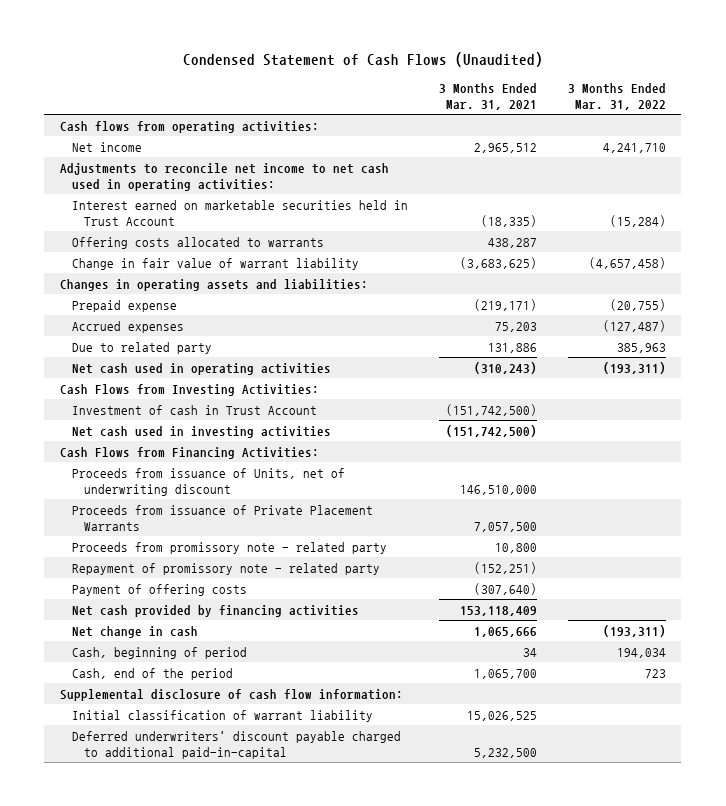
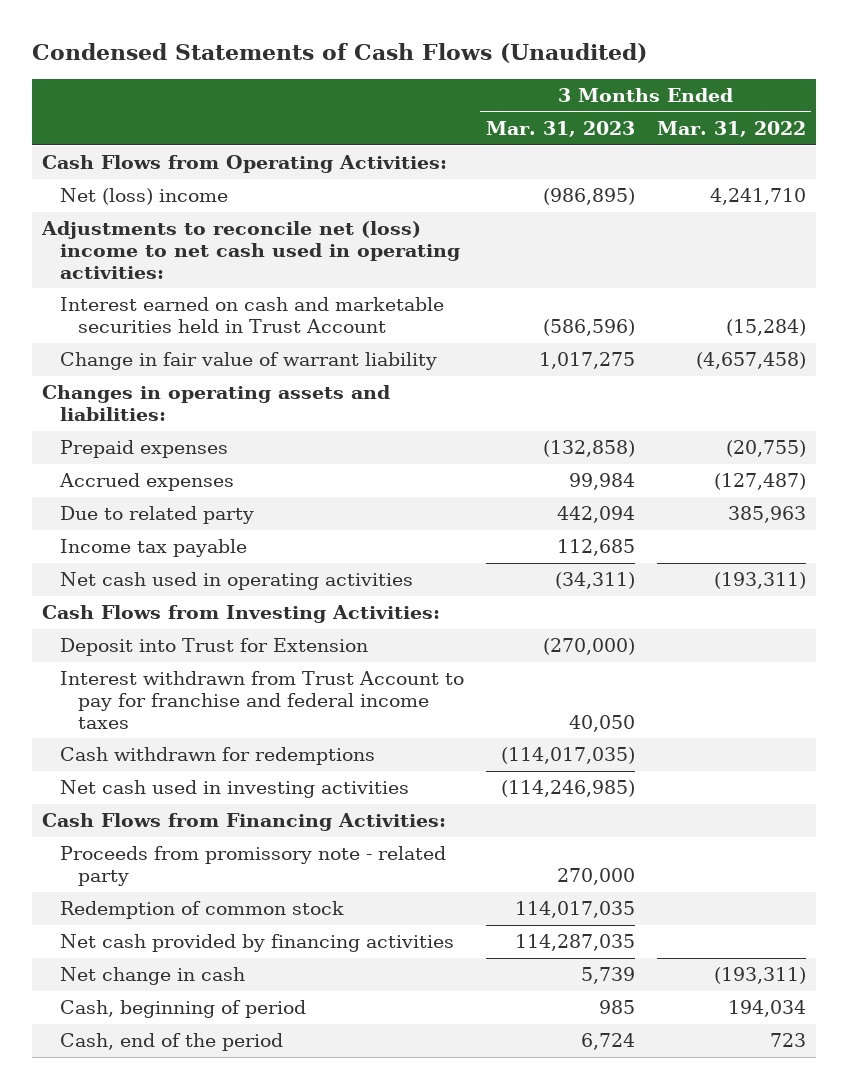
[182,52,543,68] Condensed Statement of Cash Flows (Unaudited) -> [31,43,647,64] Condensed Statements of Cash Flows (Unaudited)
[438,83,537,110] 3 Months Ended Mar. 31, 2021 -> none
none -> [485,121,635,138] Mar. 31, 2023
[71,236,324,249] Offering costs allocated to warrants -> none
[59,120,319,133] Cash flows from operating activities: -> [42,155,448,174] Cash Flows from Operating Activities:
[71,141,142,152] Net income -> [60,188,229,206] Net (loss) income
[59,162,389,191] Adjustments to reconcile net income to net cash used in operating activities: -> [41,221,461,279] Adjustments to reconcile net (loss) income to net cash used in operating activities:
[71,199,408,226] Interest earned on marketable securities held in Trust Account -> [60,297,445,333] Interest earned on cash and marketable securities held in Trust Account
[71,299,177,312] Prepaid expense -> [60,440,229,459] Prepaid expenses
none -> [60,539,248,558] Income tax payable
[71,404,317,415] Investment of cash in Trust Account -> none
none -> [60,638,369,657] Deposit into Trust for Extension
none -> [60,671,465,729] Interest withdrawn from Trust Account to pay for franchise and federal income taxes
none -> [60,747,376,766] Cash withdrawn for redemptions
[71,467,345,496] Proceeds from issuance of Units, net of underwriting discount -> none
[71,504,373,531] Proceeds from issuance of Private Placement Warrants -> none
[71,562,380,575] Repayment of promissory note - related party -> none
[71,583,247,596] Payment of offering costs -> none
none -> [60,901,345,920] Redemption of common stock
[59,688,403,701] Supplemental disclosure of cash flow information: -> none
[71,709,373,722] Initial classification of warrant liability -> none
[71,730,401,759] Deferred underwriters' discount payable charged to additional paid-in-capital -> none

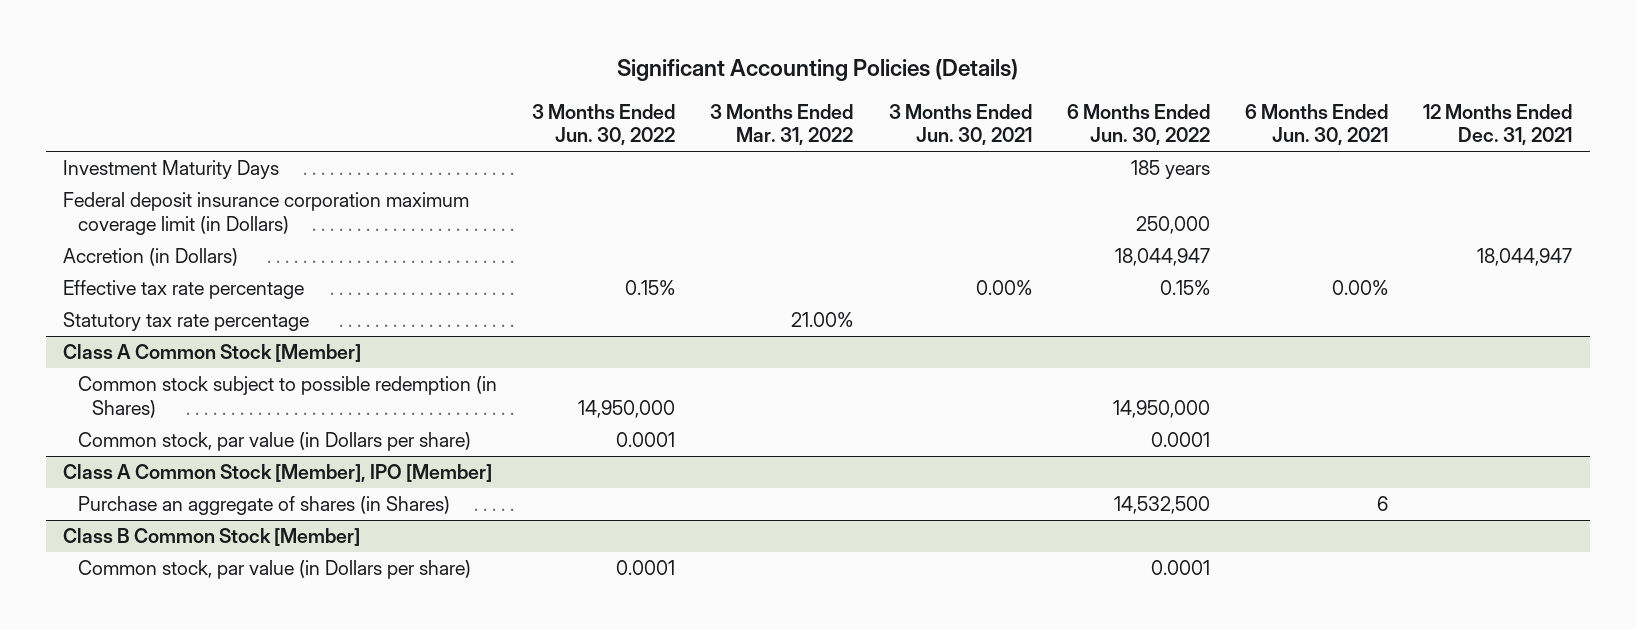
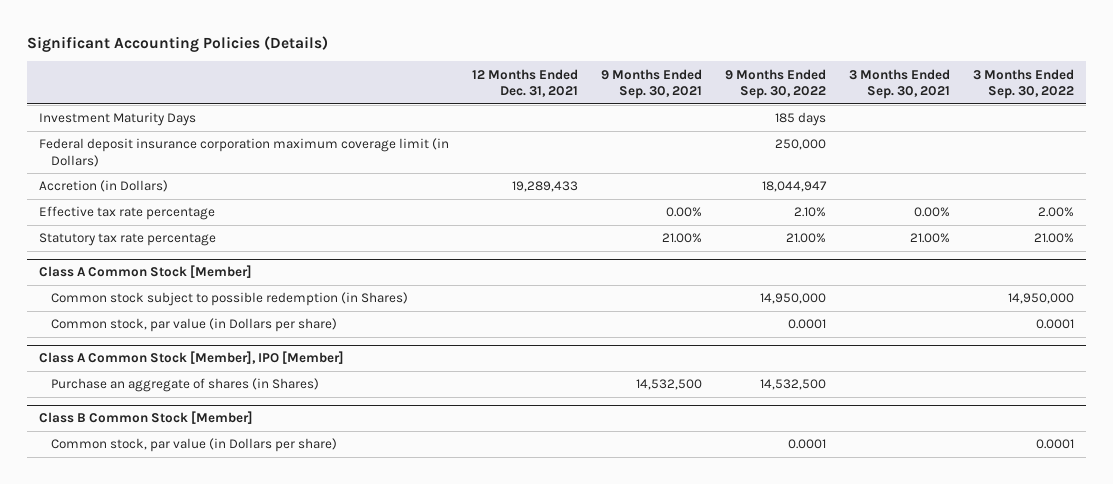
[532,103,676,146] 3 Months Ended Jun. 30, 2022 -> none
[710,103,854,146] 3 Months Ended Mar. 31, 2022 -> none
[888,103,1032,146] 3 Months Ended Jun. 30, 2021 -> none
[1066,103,1210,146] 6 Months Ended Jun. 30, 2022 -> none
[1245,103,1389,146] 6 Months Ended Jun. 30, 2021 -> none
none -> [600,68,702,100] 9 Months Ended Sep. 30, 2021
none -> [724,68,826,100] 9 Months Ended Sep. 30, 2022
none -> [848,68,950,100] 3 Months Ended Sep. 30, 2021
none -> [973,68,1075,100] 3 Months Ended Sep. 30, 2022
[1477,248,1573,267] 18,044,947 -> [511,181,578,193] 19,289,433

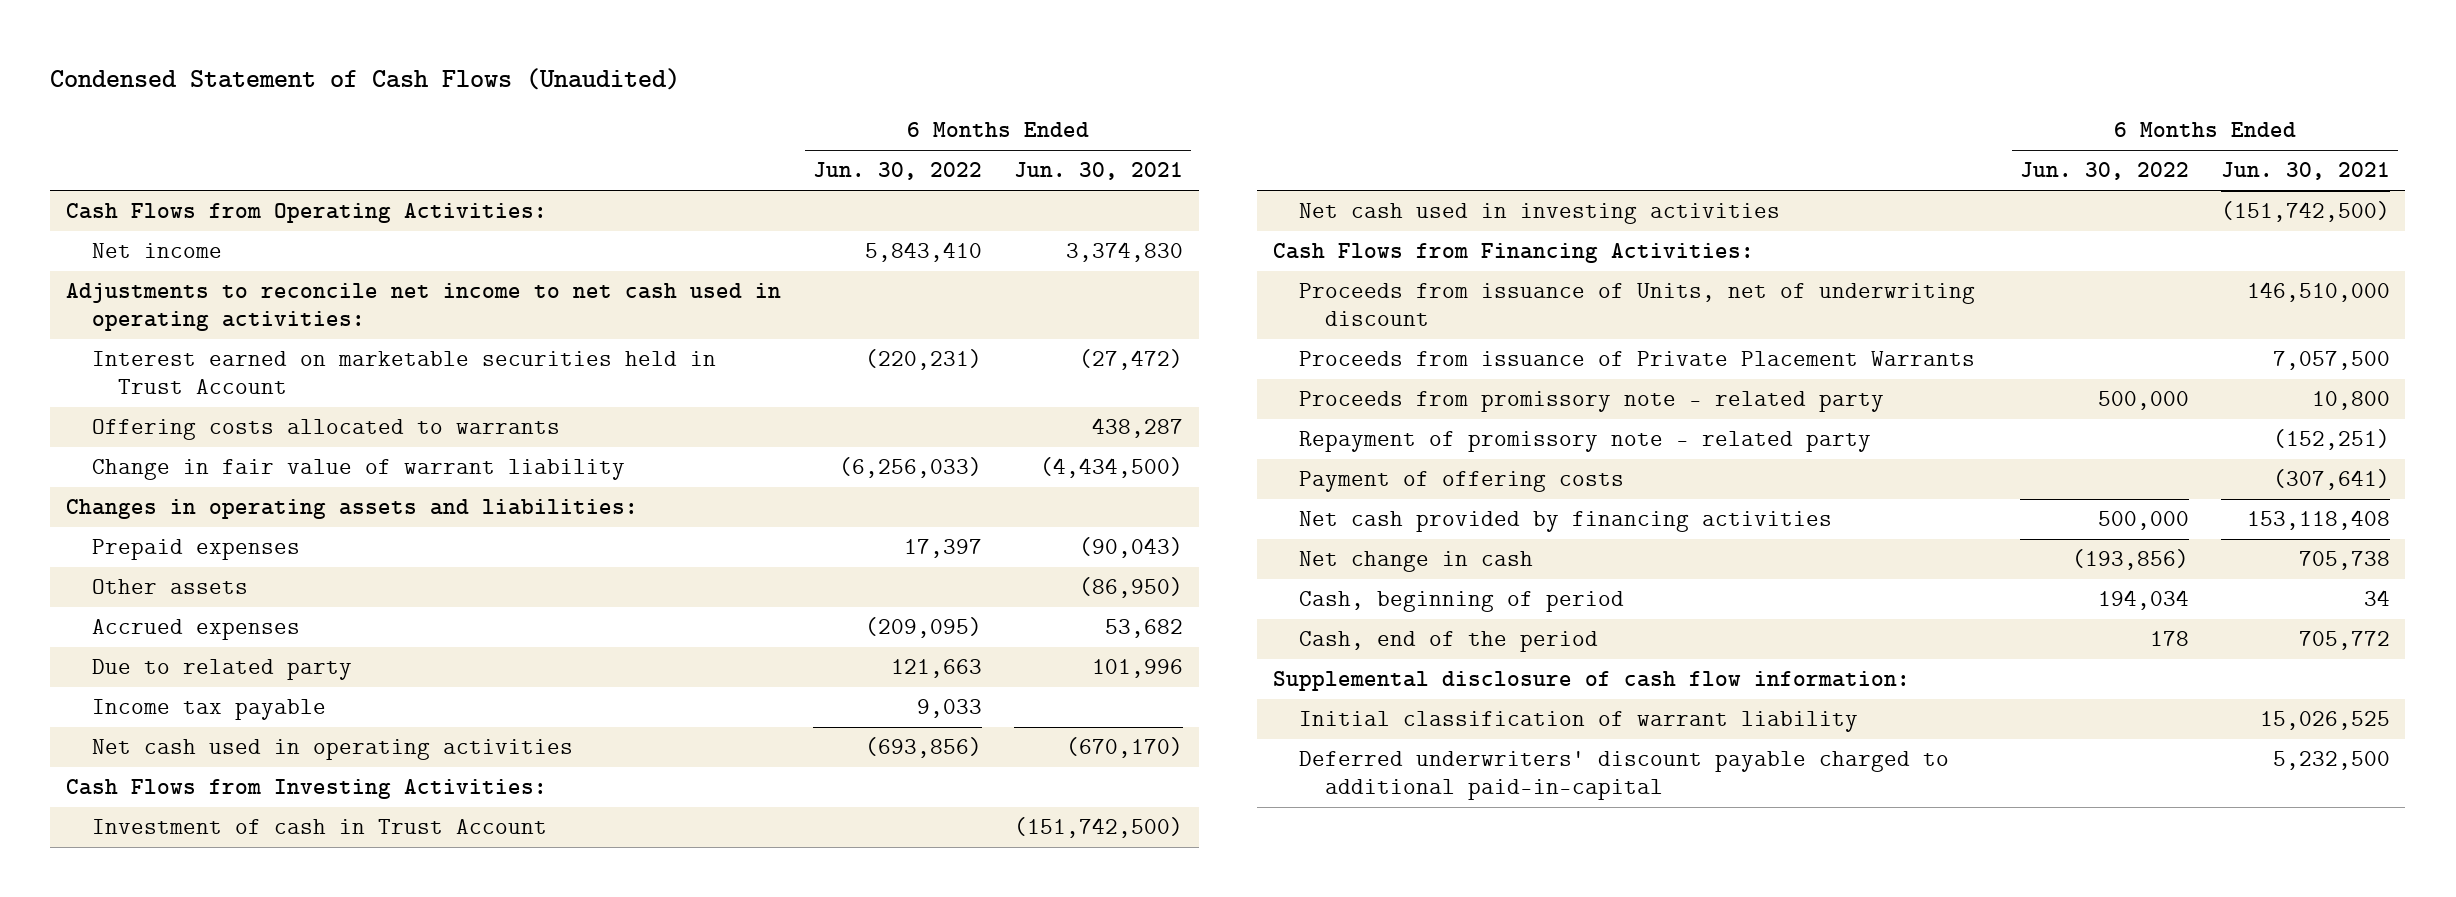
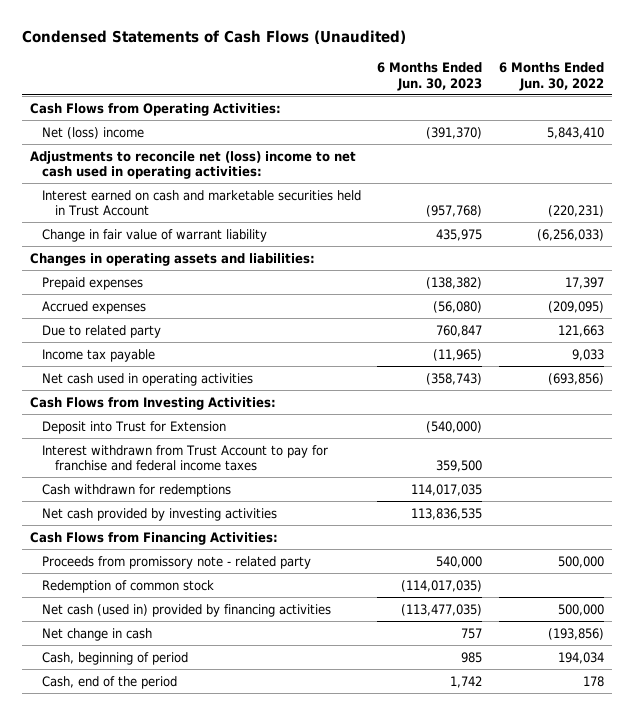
[50,67,681,90] Condensed Statement of Cash Flows (Unaudited) -> [21,30,406,45] Condensed Statements of Cash Flows (Unaudited)
[1013,162,1183,181] Jun. 30, 2021 -> none
none -> [377,62,483,91] 6 Months Ended Jun. 30, 2023
[92,419,561,441] Offering costs allocated to warrants -> none
[92,243,223,259] Net income -> [42,126,145,139] Net (loss) income
[66,283,782,331] Adjustments to reconcile net income to net cash used in operating activities: -> [29,150,356,180] Adjustments to reconcile net (loss) income to net cash used in operating activities:
[92,351,717,394] Interest earned on marketable securities held in Trust Account -> [42,189,362,217] Interest earned on cash and marketable securities held in Trust Account
[92,579,249,595] Other assets -> none
[92,819,548,835] Investment of cash in Trust Account -> none
none -> [42,420,227,434] Deposit into Trust for Extension
none -> [42,444,329,472] Interest withdrawn from Trust Account to pay for franchise and federal income taxes
none -> [42,483,232,497] Cash withdrawn for redemptions
[1298,203,1780,225] Net cash used in investing activities -> [42,507,278,521] Net cash provided by investing activities
[1298,283,1975,326] Proceeds from issuance of Units, net of underwriting discount -> none
[1298,351,1975,367] Proceeds from issuance of Private Placement Warrants -> none
[1298,431,1871,453] Repayment of promissory note - related party -> none
[1298,471,1624,493] Payment of offering costs -> none
none -> [42,579,215,593] Redemption of common stock
[1298,511,1832,533] Net cash provided by financing activities -> [42,603,332,617] Net cash (used in) provided by financing activities
[1272,671,1910,692] Supplemental disclosure of cash flow information: -> none
[1298,711,1858,733] Initial classification of warrant liability -> none
[1298,751,1949,800] Deferred underwriters' discount payable charged to additional paid-in-capital -> none

